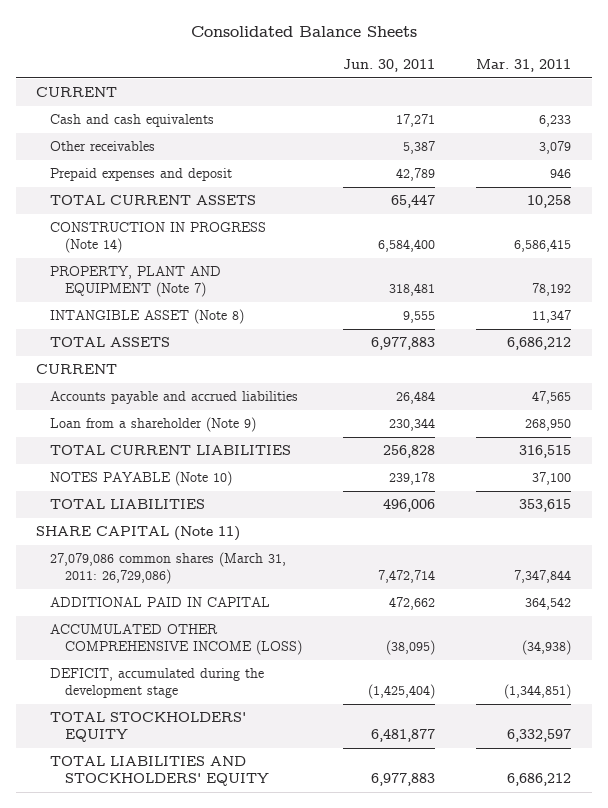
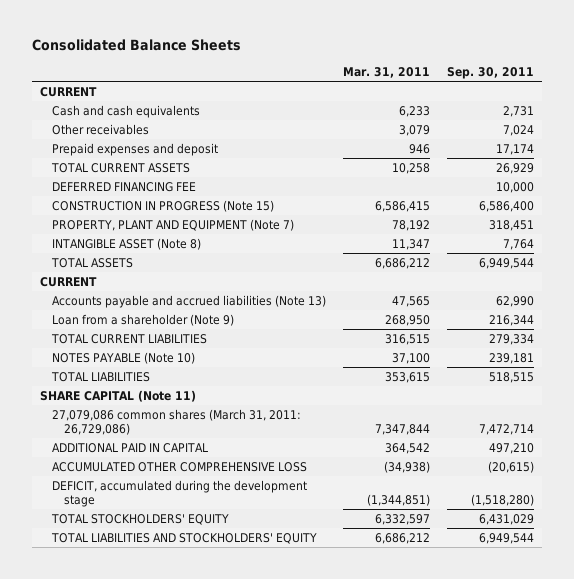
[342,59,435,73] Jun. 30, 2011 -> none
none -> [446,67,534,80] Sep. 30, 2011
none -> [52,181,197,192] DEFERRED FINANCING FEE
[50,222,267,253] CONSTRUCTION IN PROGRESS (Note 14) -> [52,199,275,212] CONSTRUCTION IN PROGRESS (Note 15)
[50,391,299,405] Accounts payable and accrued liabilities -> [52,294,327,308] Accounts payable and accrued liabilities (Note 13)
[50,624,302,655] ACCUMULATED OTHER COMPREHENSIVE INCOME (LOSS) -> [52,461,308,472] ACCUMULATED OTHER COMPREHENSIVE LOSS

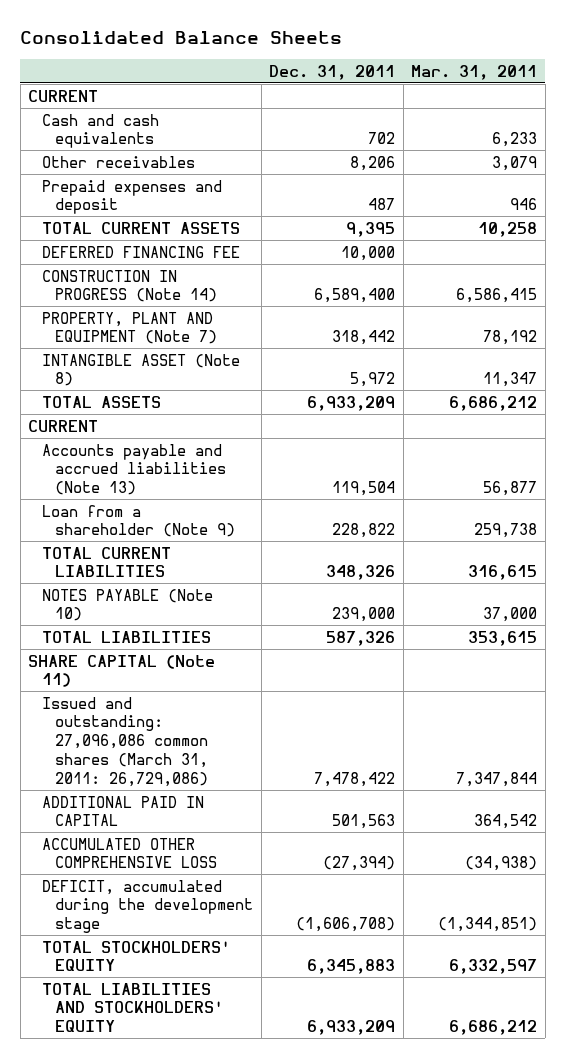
[446,67,534,80] Sep. 30, 2011 -> none
none -> [269,64,396,80] Dec. 31, 2011
[52,199,275,212] CONSTRUCTION IN PROGRESS (Note 15) -> [41,269,218,303] CONSTRUCTION IN PROGRESS (Note 14)
[391,295,430,307] 47,565 -> [483,481,538,497] 56,877
[384,314,430,326] 268,950 -> [474,523,538,539] 259,738
[384,333,430,345] 316,515 -> [468,565,538,581] 316,615
[391,352,430,364] 37,100 -> [483,607,538,623] 37,000
[52,408,302,435] 27,079,086 common shares (March 31, 2011: 26,729,086) -> [41,696,209,787] Issued and outstanding: 27,096,086 common shares (March 31, 2011: 26,729,086)

